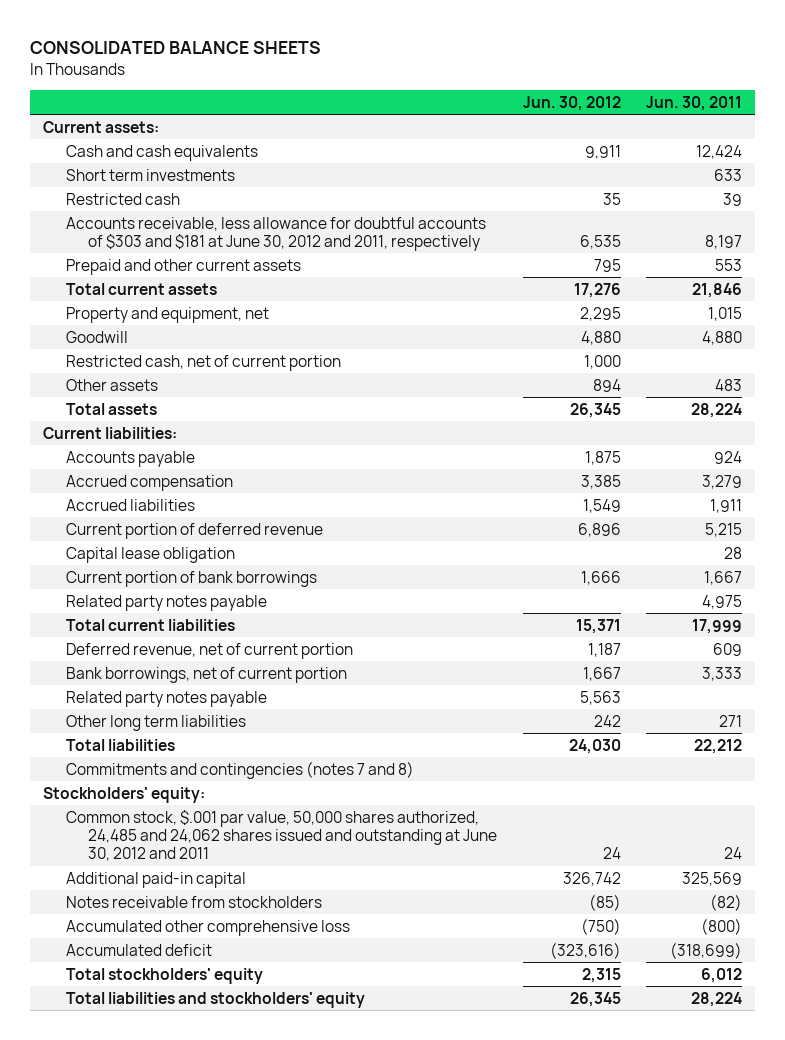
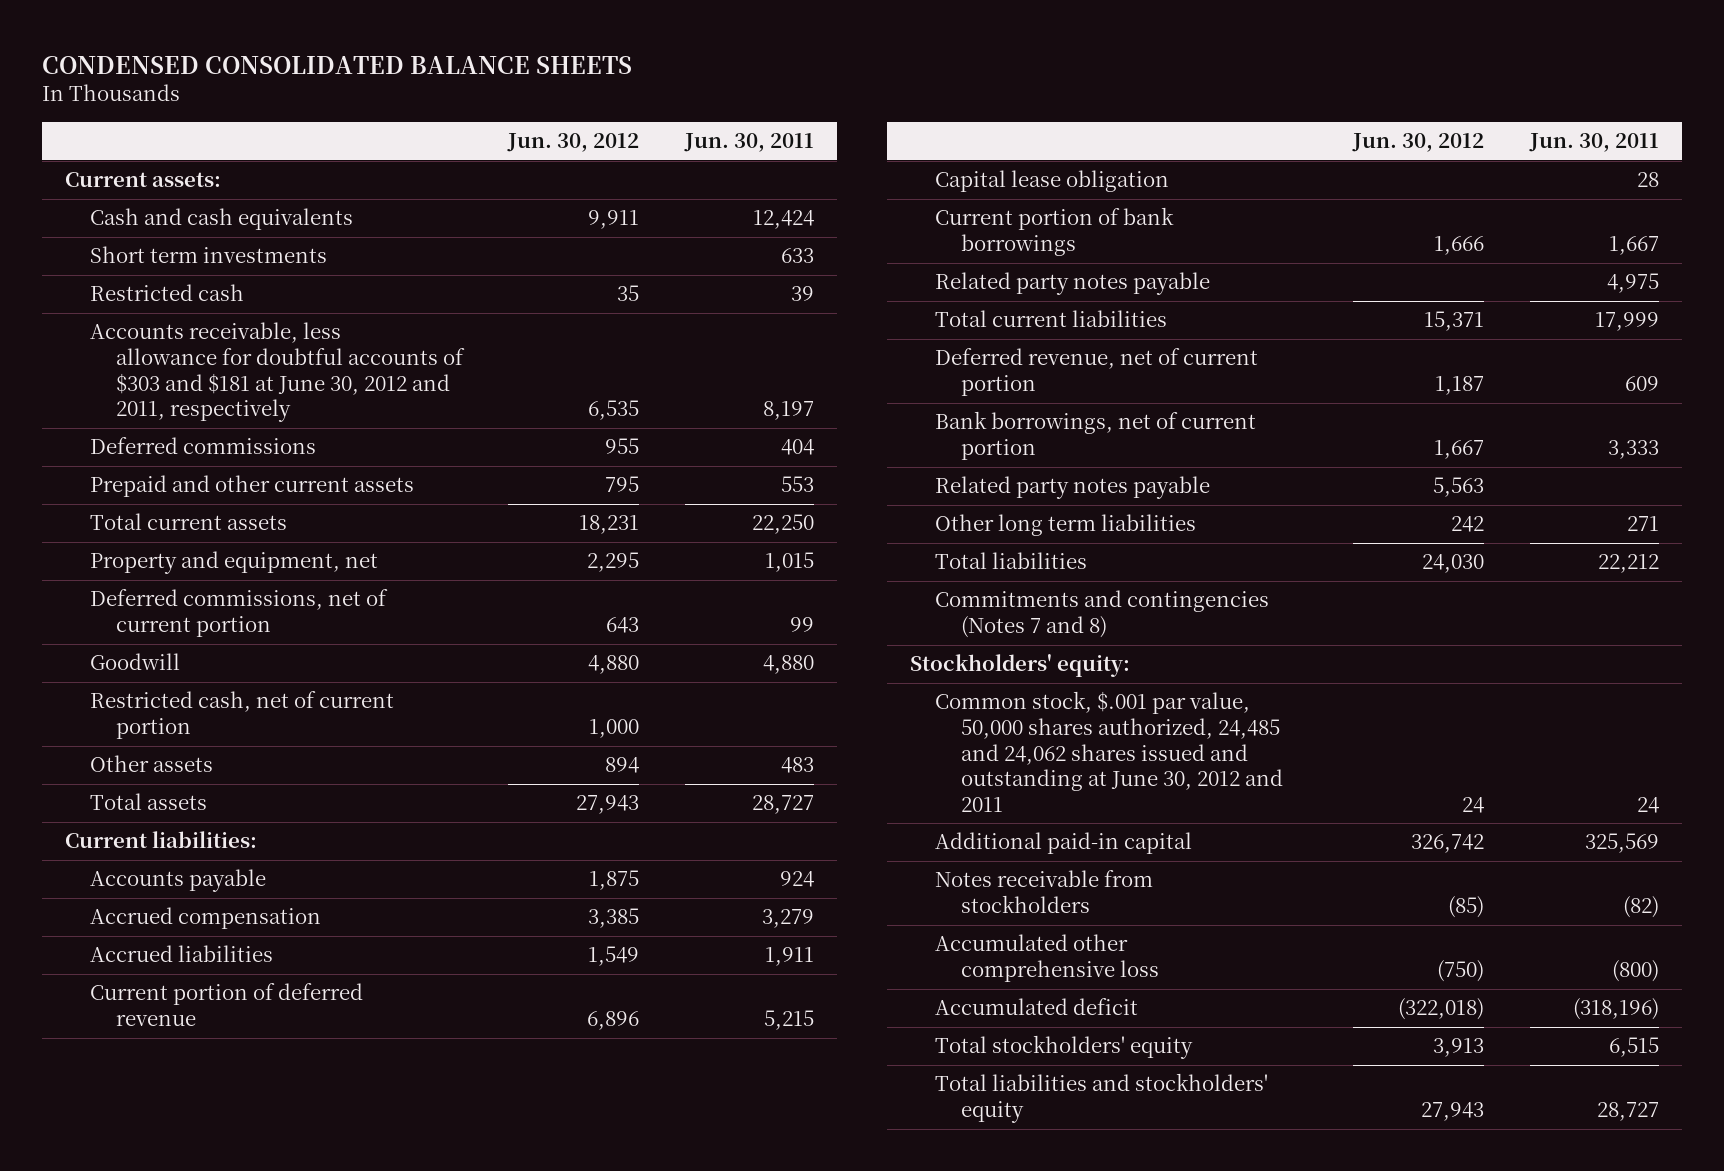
[30,41,322,55] CONSOLIDATED BALANCE SHEETS -> [42,55,633,74] CONDENSED CONSOLIDATED BALANCE SHEETS
none -> [90,437,317,455] Deferred commissions
[573,282,621,298] 17,276 -> [579,515,640,535] 18,231
[692,282,743,298] 21,846 -> [751,514,814,535] 22,250
none -> [90,589,389,638] Deferred commissions, net of current portion
[569,402,621,418] 26,345 -> [576,795,640,815] 27,943
[691,402,743,418] 28,224 -> [751,795,814,815] 28,727
[65,760,414,779] Commitments and contingencies (notes 7 and 8) -> [935,590,1270,639] Commitments and contingencies (Notes 7 and 8)
[549,941,621,959] (323,616) -> [1398,998,1485,1021] (322,018)
[670,941,743,959] (318,699) -> [1572,998,1659,1021] (318,196)
[581,967,621,983] 2,315 -> [1433,1038,1485,1058] 3,913
[701,967,743,983] 6,012 -> [1608,1037,1659,1058] 6,515
[569,991,621,1007] 26,345 -> [1421,1102,1485,1122] 27,943
[691,991,743,1007] 28,224 -> [1596,1102,1659,1122] 28,727

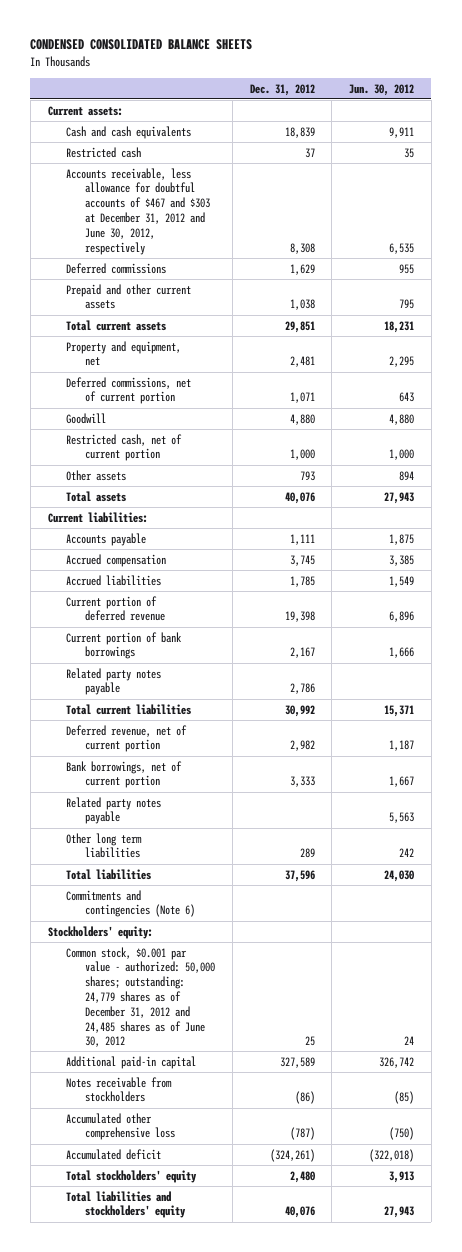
[683,132,814,152] Jun. 30, 2011 -> none
none -> [249,83,315,96] Dec. 31, 2012
[90,246,328,264] Short term investments -> none
[90,322,465,423] Accounts receivable, less allowance for doubtful accounts of $303 and $181 at June 30, 2012 and 2011, respectively -> [66,167,211,255] Accounts receivable, less allowance for doubtful accounts of $467 and $303 at December 31, 2012 and June 30, 2012, respectively
[935,170,1170,193] Capital lease obligation -> none
[935,590,1270,639] Commitments and contingencies (Notes 7 and 8) -> [66,889,196,918] Commitments and contingencies (Note 6)
[935,691,1283,812] Common stock, $.001 par value, 50,000 shares authorized, 24,485 and 24,062 shares issued and outstanding at June 30, 2012 and 2011 -> [66,946,216,1048] Common stock, $0.001 par value - authorized: 50,000 shares; outstanding: 24,779 shares as of December 31, 2012 and 24,485 shares as of June 30, 2012

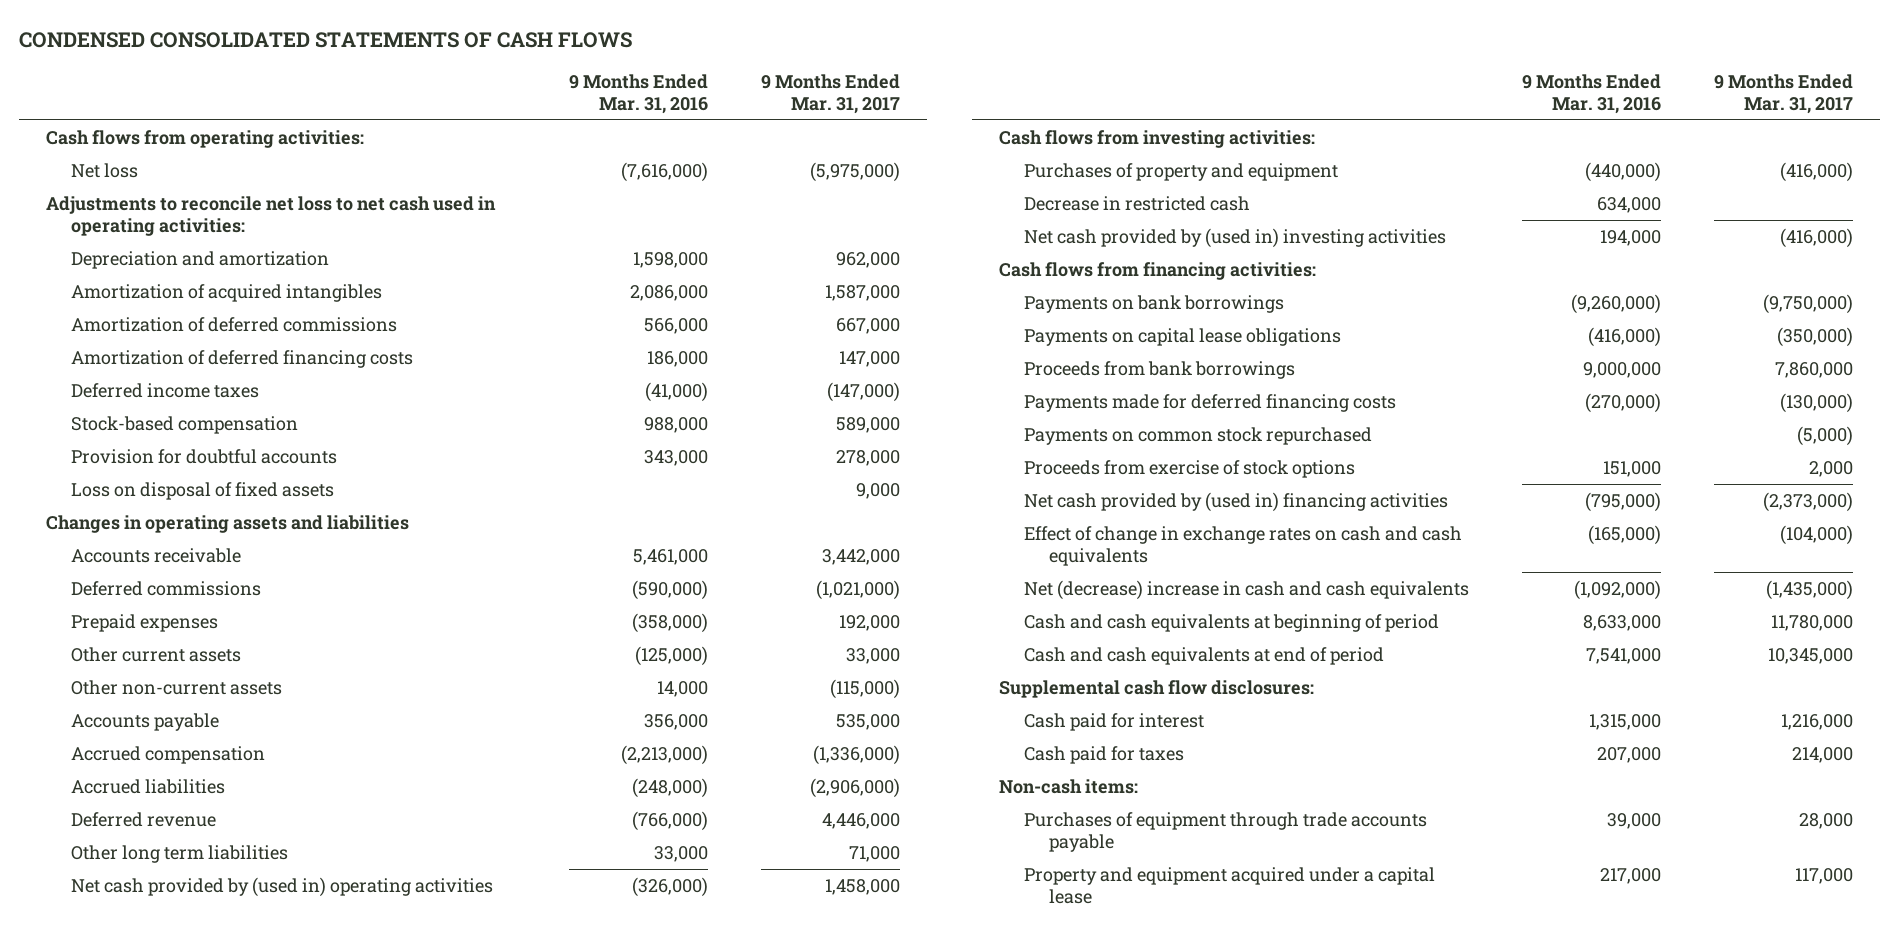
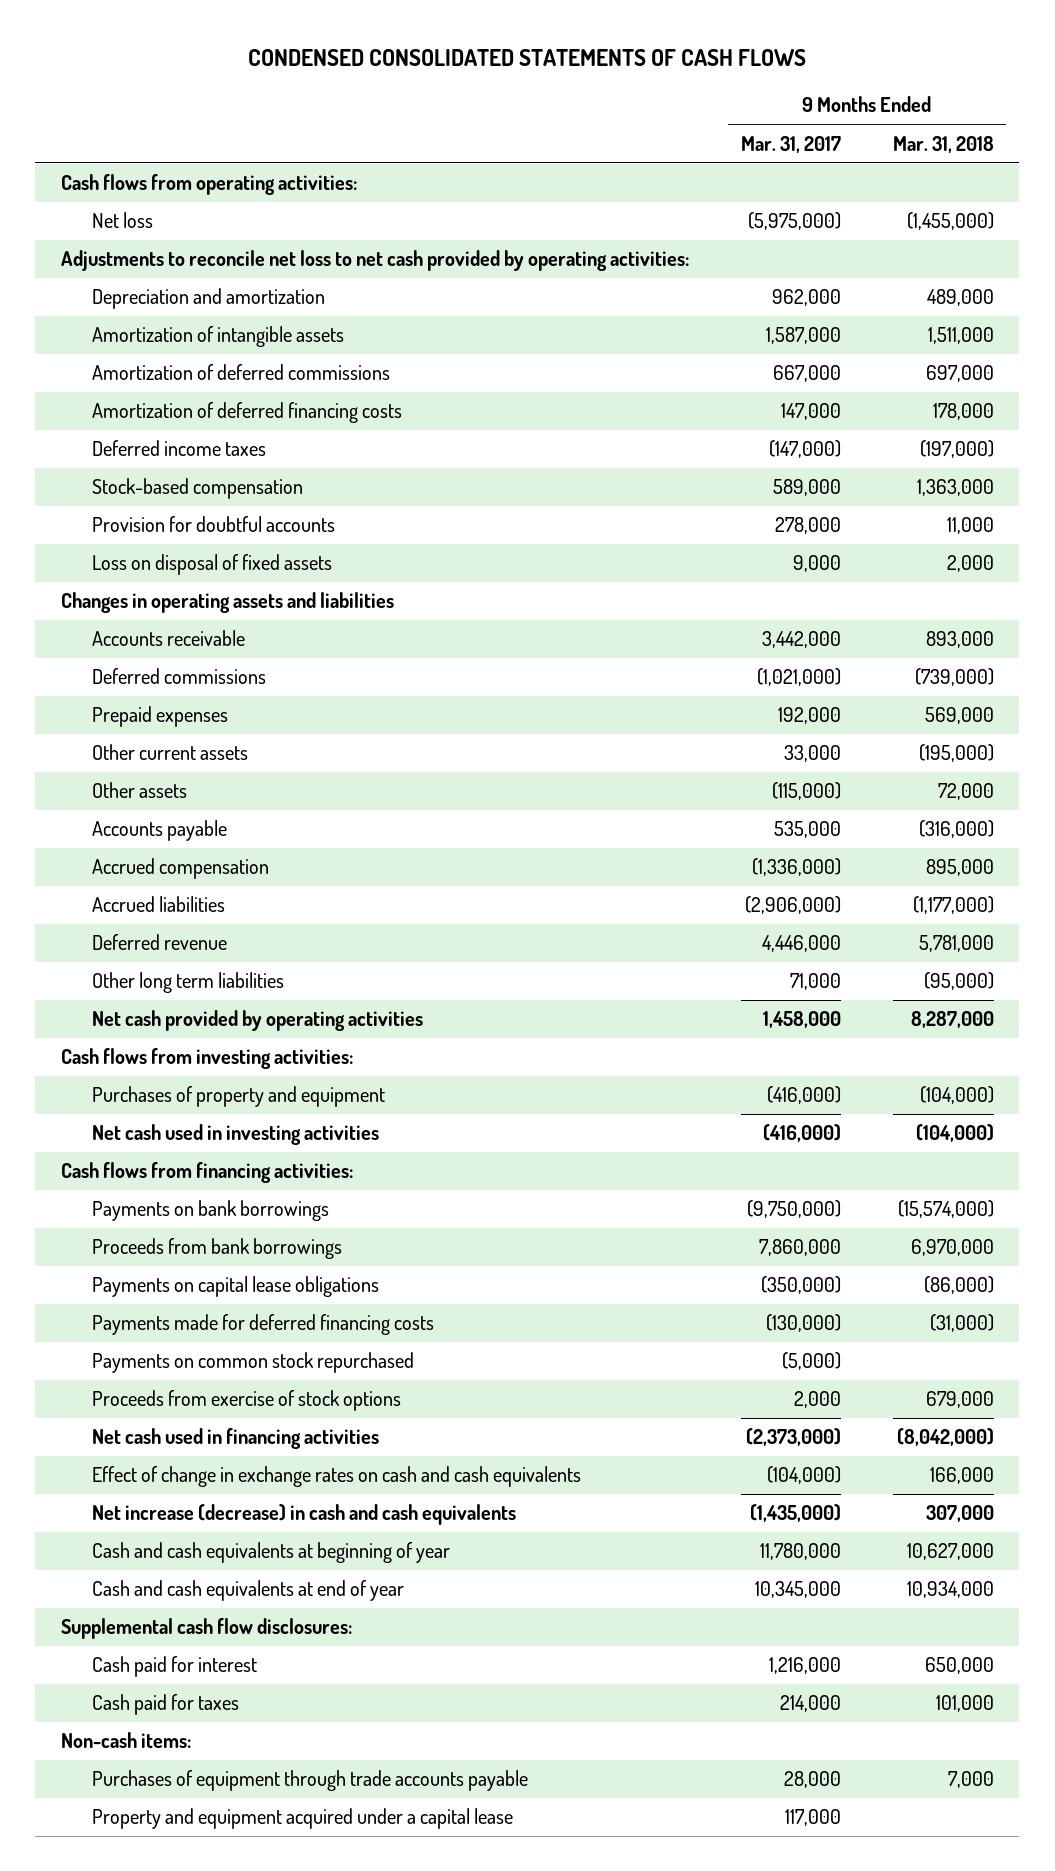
[569,74,709,115] 9 Months Ended Mar. 31, 2016 -> none
none -> [892,135,994,153] Mar. 31, 2018
[45,195,496,236] Adjustments to reconcile net loss to net cash used in operating activities: -> [61,250,690,272] Adjustments to reconcile net loss to net cash provided by operating activities:
[70,283,382,302] Amortization of acquired intangibles -> [92,326,345,348] Amortization of intangible assets
[70,679,282,695] Other non-current assets -> [92,782,188,799] Other assets
[70,876,493,897] Net cash provided by (used in) operating activities -> [92,1010,424,1032] Net cash provided by operating activities
[1023,195,1250,211] Decrease in restricted cash -> none
[1023,227,1446,248] Net cash provided by (used in) investing activities -> [92,1124,380,1146] Net cash used in investing activities
[1023,327,1341,346] Payments on capital lease obligations -> [92,1276,380,1298] Payments on capital lease obligations
[1023,491,1448,512] Net cash provided by (used in) financing activities -> [92,1428,380,1450] Net cash used in financing activities
[1023,579,1469,600] Net (decrease) increase in cash and cash equivalents -> [92,1504,517,1526] Net increase (decrease) in cash and cash equivalents
[1023,613,1439,632] Cash and cash equivalents at beginning of period -> [92,1542,451,1564] Cash and cash equivalents at beginning of year
[1023,646,1384,665] Cash and cash equivalents at end of period -> [92,1580,405,1602] Cash and cash equivalents at end of year

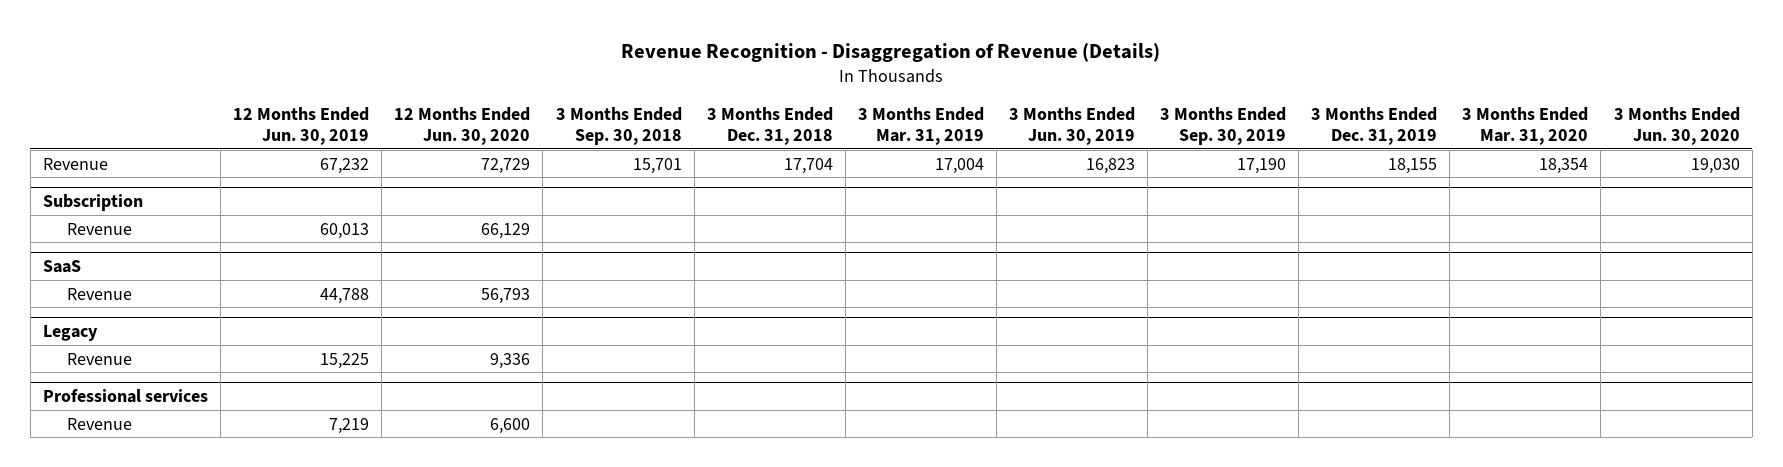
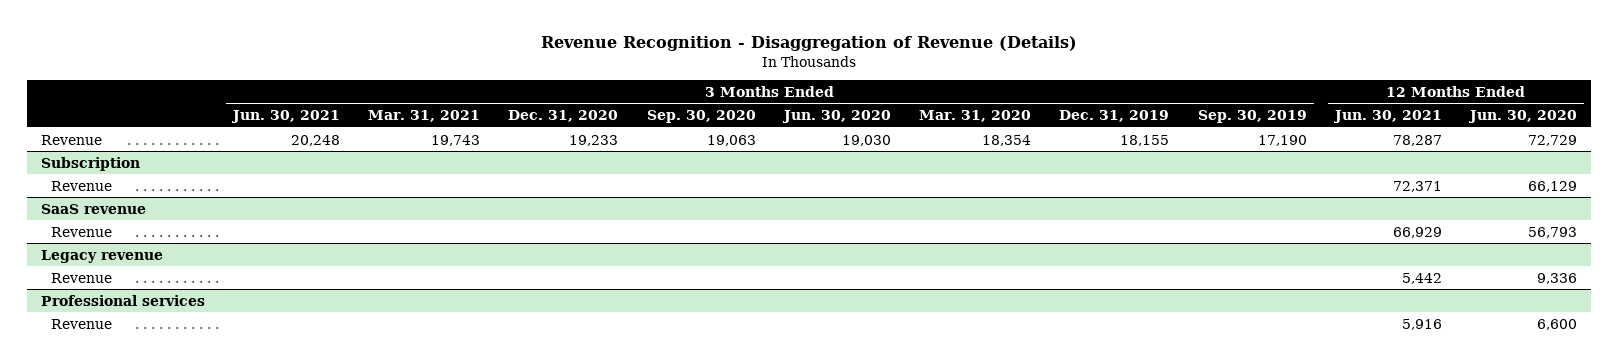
[233,106,370,145] 12 Months Ended Jun. 30, 2019 -> none
[555,106,682,145] 3 Months Ended Sep. 30, 2018 -> none
[706,106,833,145] 3 Months Ended Dec. 31, 2018 -> none
[857,106,984,145] 3 Months Ended Mar. 31, 2019 -> none
[1008,106,1135,145] 3 Months Ended Jun. 30, 2019 -> none
none -> [230,110,340,124] Jun. 30, 2021
none -> [368,110,481,123] Mar. 31, 2021
none -> [508,110,619,123] Dec. 31, 2020
none -> [646,110,756,124] Sep. 30, 2020
none -> [1332,110,1442,124] Jun. 30, 2021
[43,260,82,274] SaaS -> [40,203,146,214] SaaS revenue
[43,325,99,342] Legacy -> [40,249,163,263] Legacy revenue

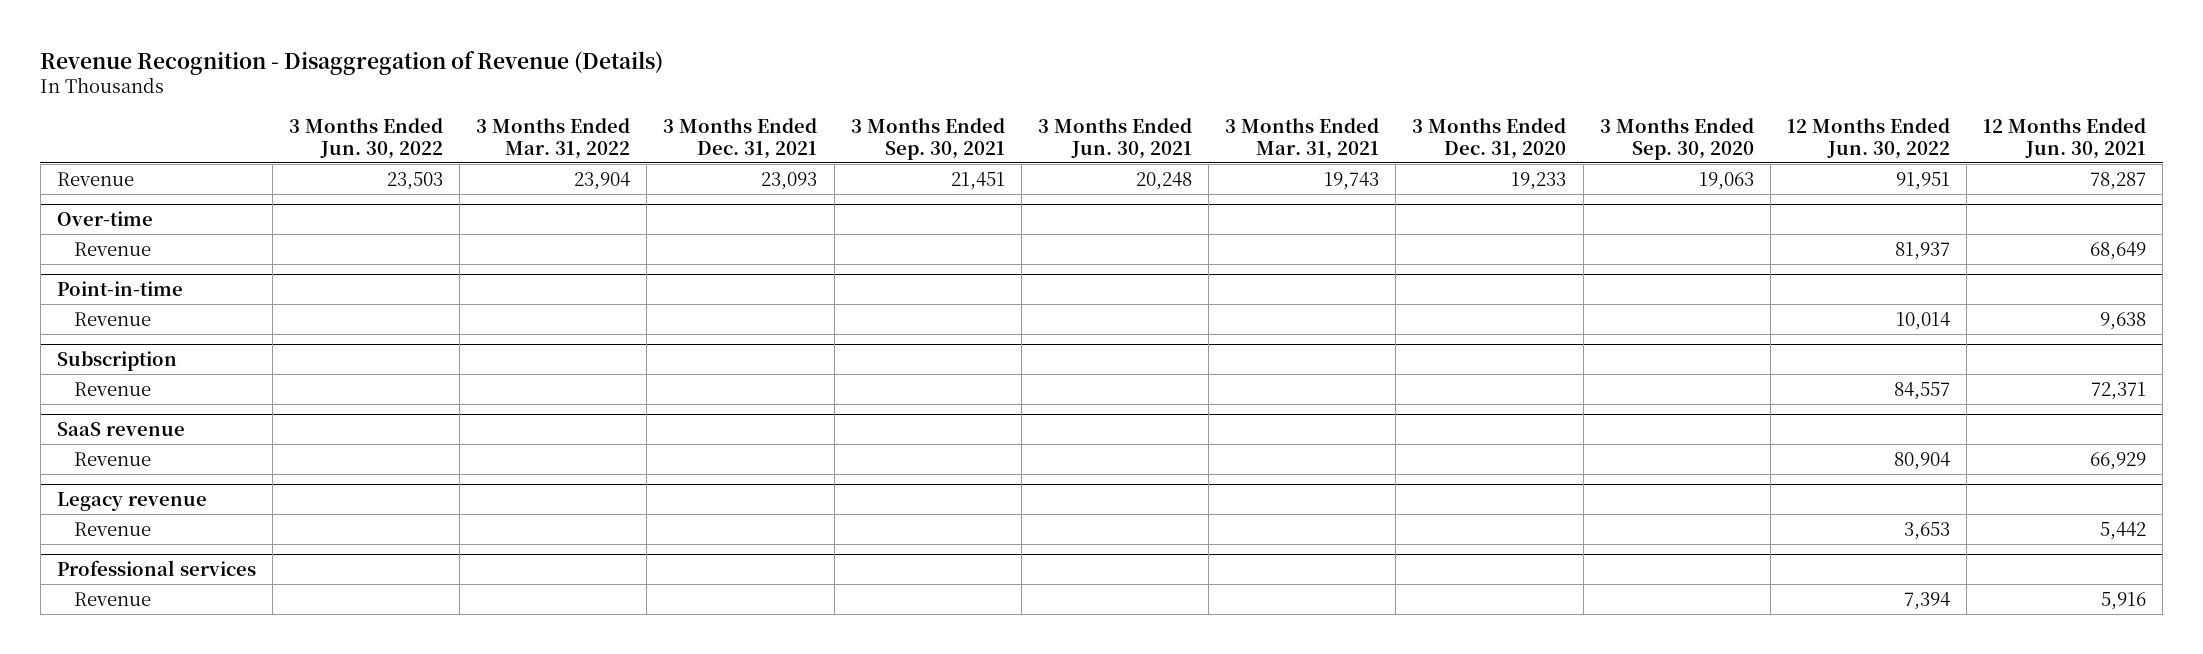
[781,110,891,124] Jun. 30, 2020 -> none
[919,110,1032,123] Mar. 31, 2020 -> none
[1059,110,1170,123] Dec. 31, 2019 -> none
[1197,110,1307,124] Sep. 30, 2019 -> none
[1467,110,1577,124] Jun. 30, 2020 -> none
none -> [289,118,444,159] 3 Months Ended Jun. 30, 2022
none -> [476,118,631,159] 3 Months Ended Mar. 31, 2022
none -> [663,118,818,159] 3 Months Ended Dec. 31, 2021
none -> [850,118,1005,160] 3 Months Ended Sep. 30, 2021
none -> [1786,118,1950,159] 12 Months Ended Jun. 30, 2022
none -> [56,211,153,227] Over-time
none -> [74,241,152,256] Revenue
none -> [56,281,183,297] Point-in-time
none -> [74,311,152,326] Revenue

